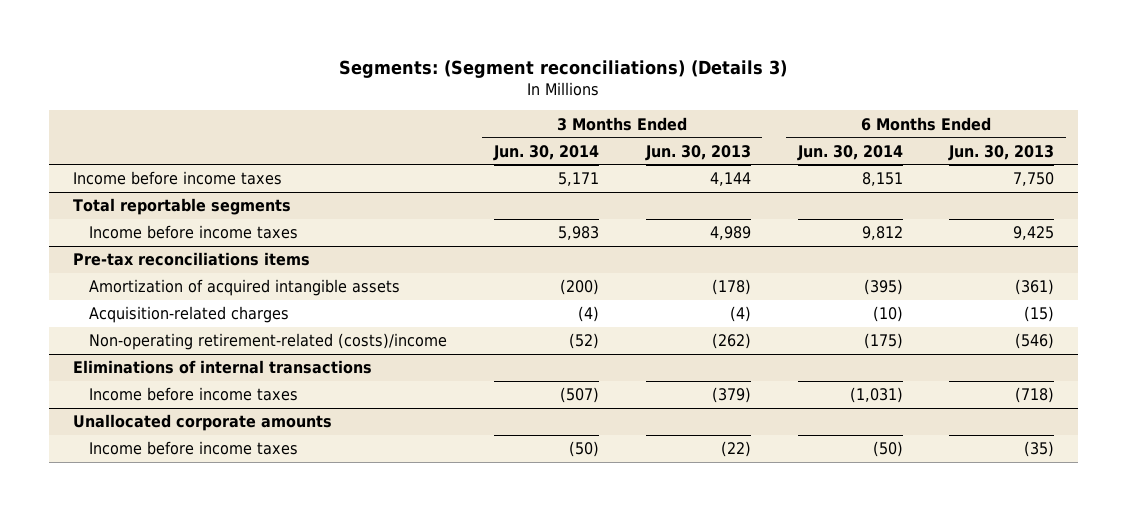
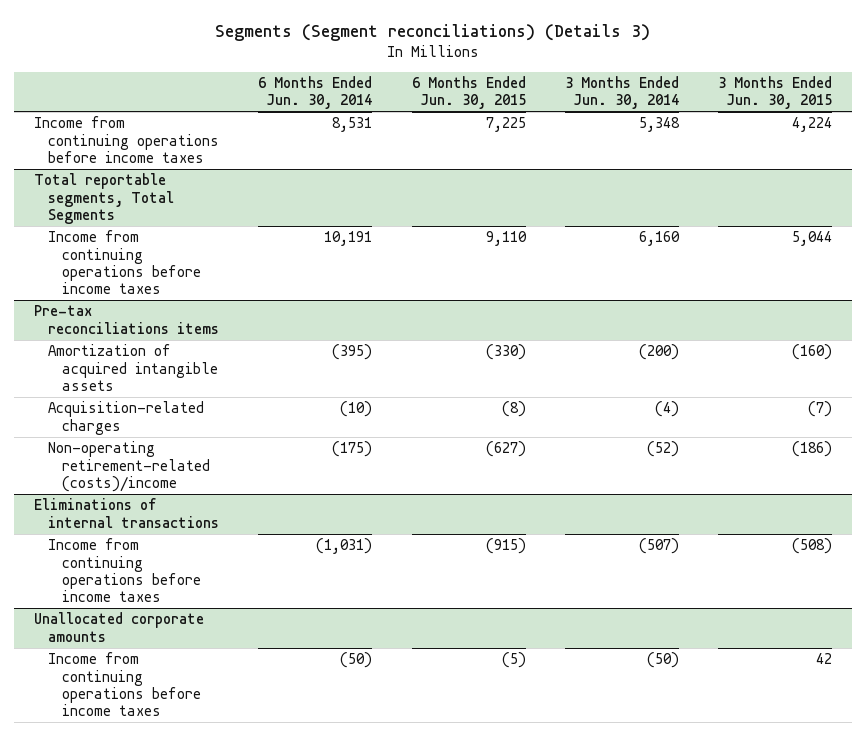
[339,59,788,78] Segments: (Segment reconciliations) (Details 3) -> [214,23,650,41] Segments (Segment reconciliations) (Details 3)
[644,144,751,161] Jun. 30, 2013 -> none
[948,144,1055,161] Jun. 30, 2013 -> none
none -> [411,75,526,110] 6 Months Ended Jun. 30, 2015
none -> [718,75,833,110] 3 Months Ended Jun. 30, 2015
[72,171,282,186] Income before income taxes -> [33,116,220,163] Income from continuing operations before income taxes
[557,172,599,187] 5,171 -> [639,117,681,133] 5,348
[861,172,903,187] 8,151 -> [332,117,373,133] 8,531
[72,198,291,216] Total reportable segments -> [33,173,175,224] Total reportable segments, Total Segments
[88,225,298,240] Income before income taxes -> [48,230,202,295] Income from continuing operations before income taxes
[557,226,599,241] 5,983 -> [639,231,681,247] 6,160
[861,226,903,241] 9,812 -> [324,231,373,247] 10,191
[88,387,298,402] Income before income taxes -> [48,538,202,603] Income from continuing operations before income taxes
[88,441,298,456] Income before income taxes -> [48,652,202,717] Income from continuing operations before income taxes

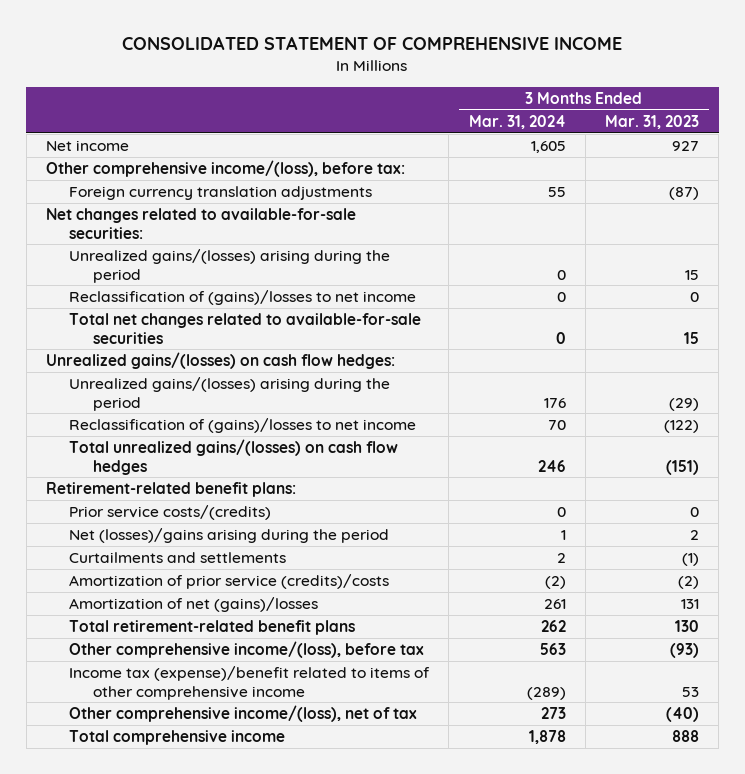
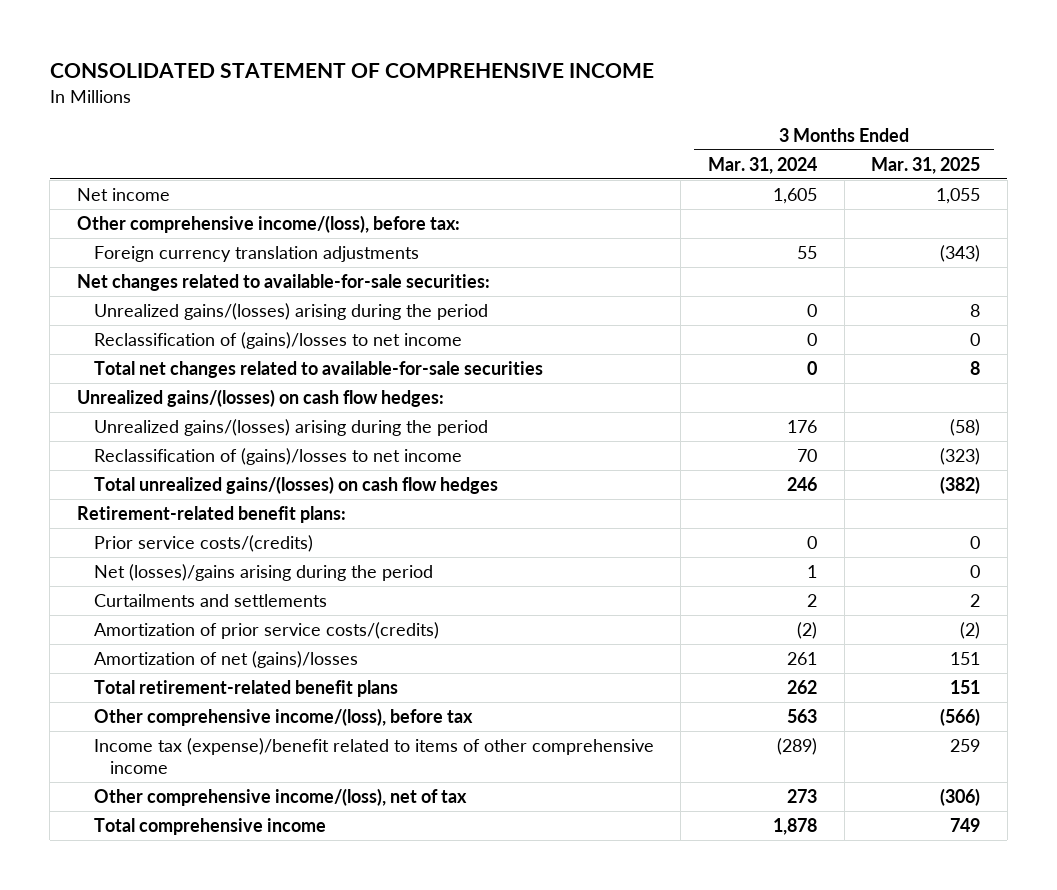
[604,114,699,129] Mar. 31, 2023 -> none
none -> [871,156,981,174] Mar. 31, 2025
[69,573,390,589] Amortization of prior service (credits)/costs -> [93,622,439,640] Amortization of prior service costs/(credits)

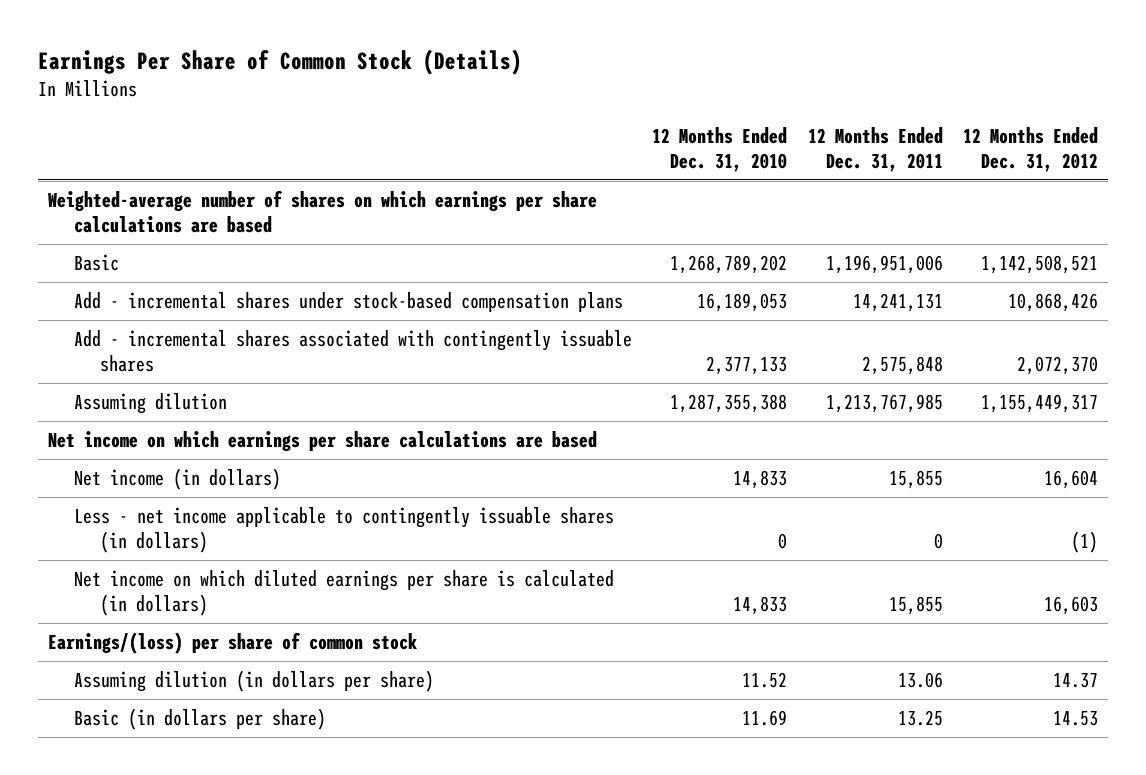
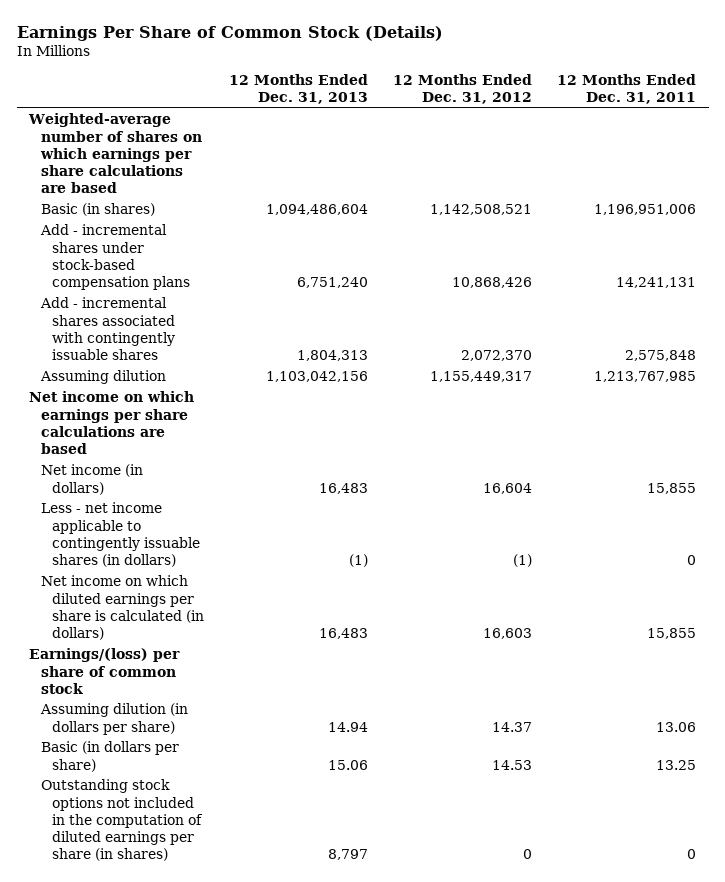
[652,126,788,172] 12 Months Ended Dec. 31, 2010 -> none
none -> [229,73,369,105] 12 Months Ended Dec. 31, 2013
[73,254,119,272] Basic -> [40,203,155,217] Basic (in shares)
none -> [40,779,204,862] Outstanding stock options not included in the computation of diluted earnings per share (in shares)

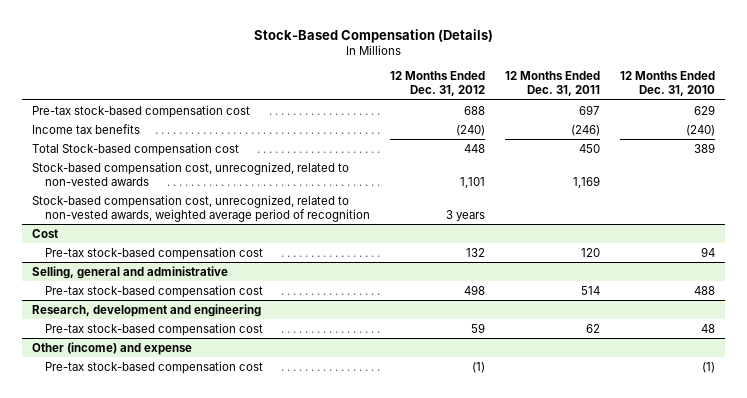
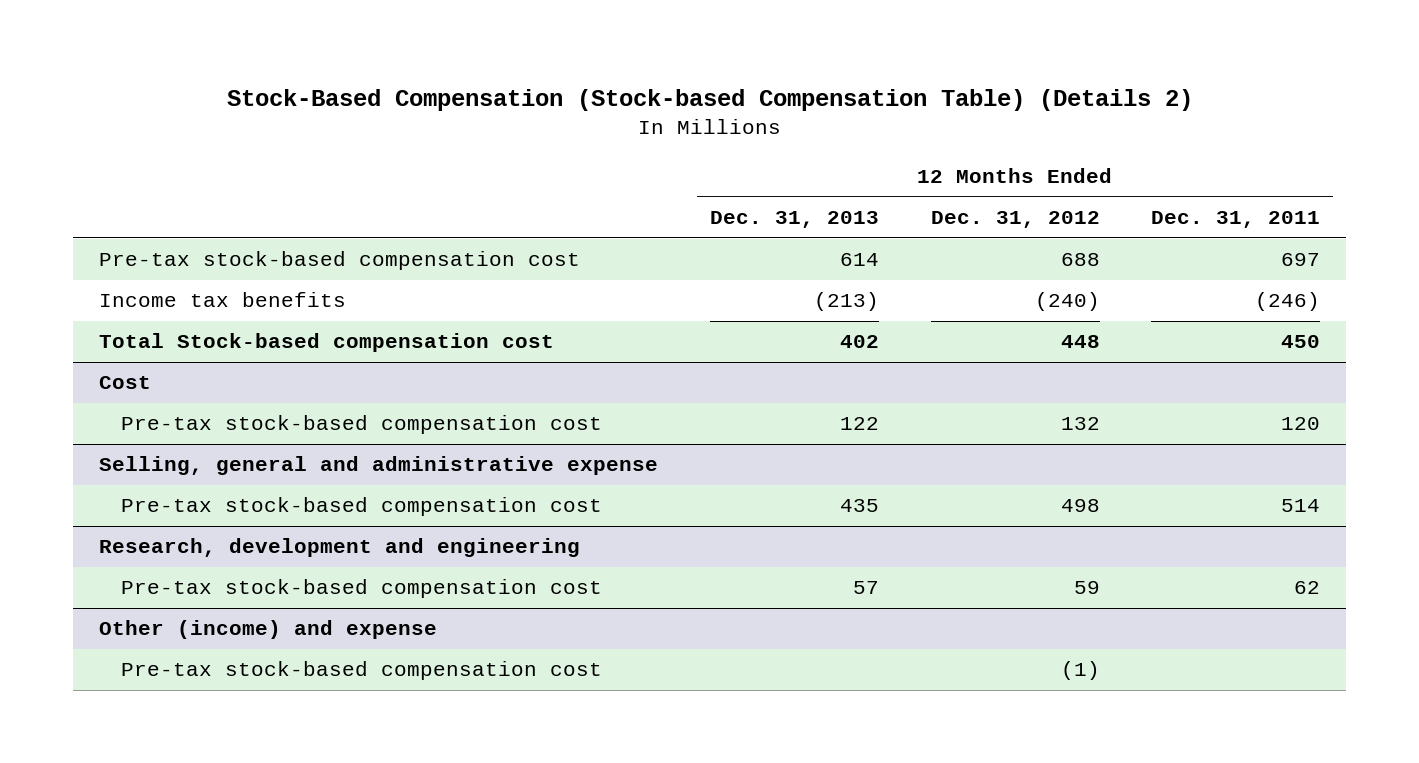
[253,28,493,43] Stock-Based Compensation (Details) -> [226,88,1193,111] Stock-Based Compensation (Stock-based Compensation Table) (Details 2)
[620,71,716,97] 12 Months Ended Dec. 31, 2010 -> none
none -> [709,210,879,228] Dec. 31, 2013
[32,161,350,186] Stock-based compensation cost, unrecognized, related to non-vested awards -> none
[32,194,370,222] Stock-based compensation cost, unrecognized, related to non-vested awards, weighted average period of recognition -> none
[32,265,229,279] Selling, general and administrative -> [99,456,659,476] Selling, general and administrative expense

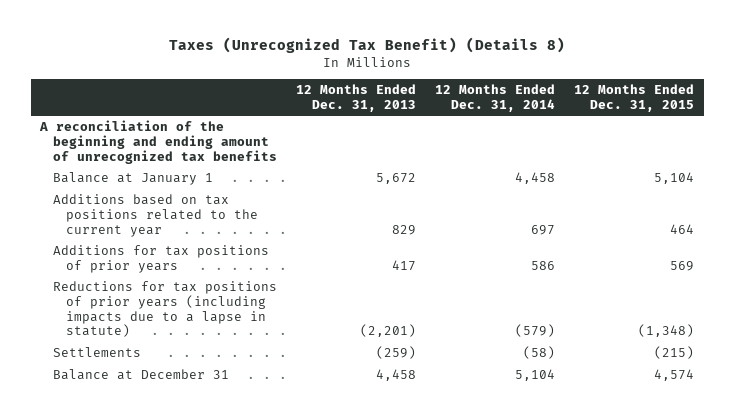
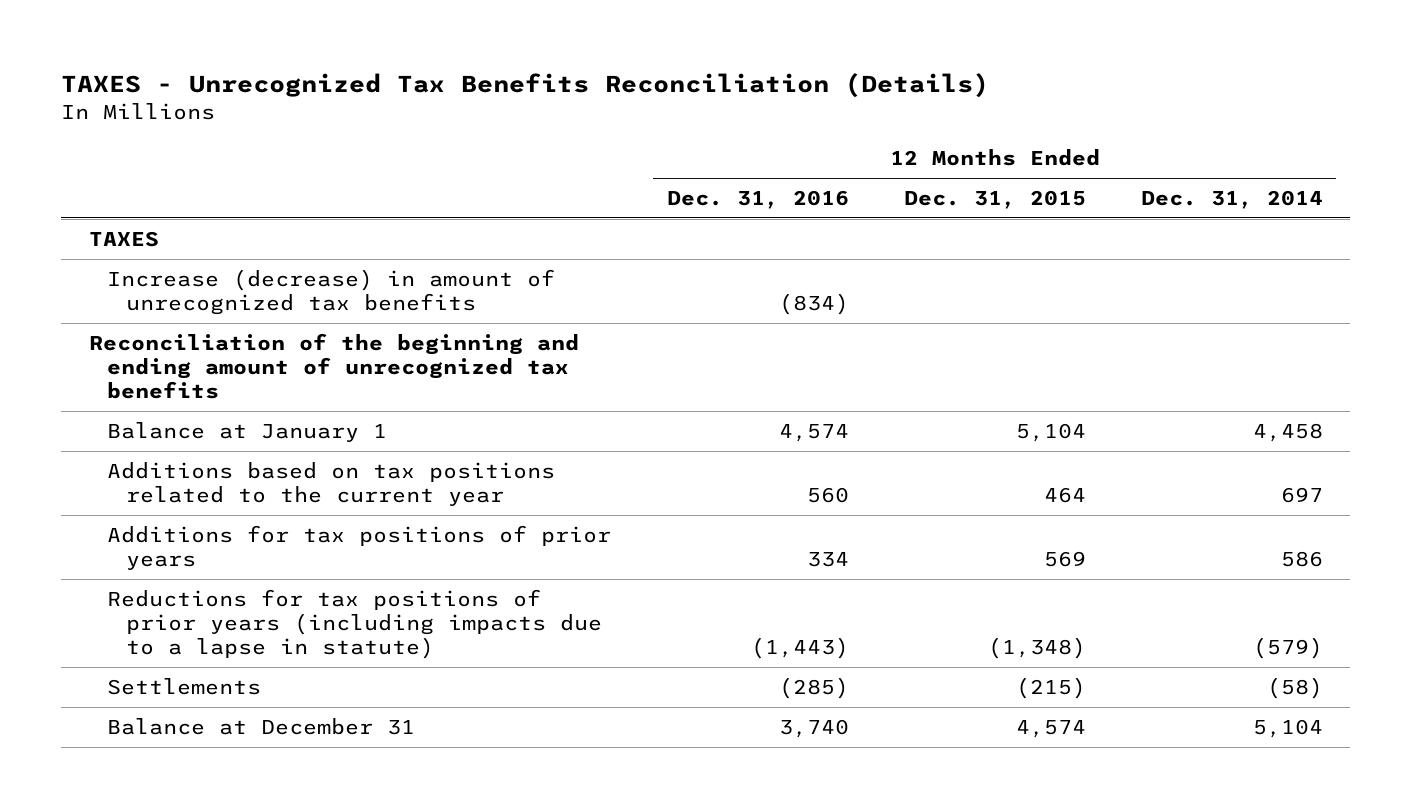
[169,36,566,53] Taxes (Unrecognized Tax Benefit) (Details 8) -> [61,73,990,99] TAXES - Unrecognized Tax Benefits Reconciliation (Details)
[296,84,417,112] 12 Months Ended Dec. 31, 2013 -> none
none -> [666,189,849,209] Dec. 31, 2016
none -> [88,230,159,247] TAXES
none -> [107,268,556,315] Increase (decrease) in amount of unrecognized tax benefits
[39,120,278,164] A reconciliation of the beginning and ending amount of unrecognized tax benefits -> [88,332,579,400] Reconciliation of the beginning and ending amount of unrecognized tax benefits

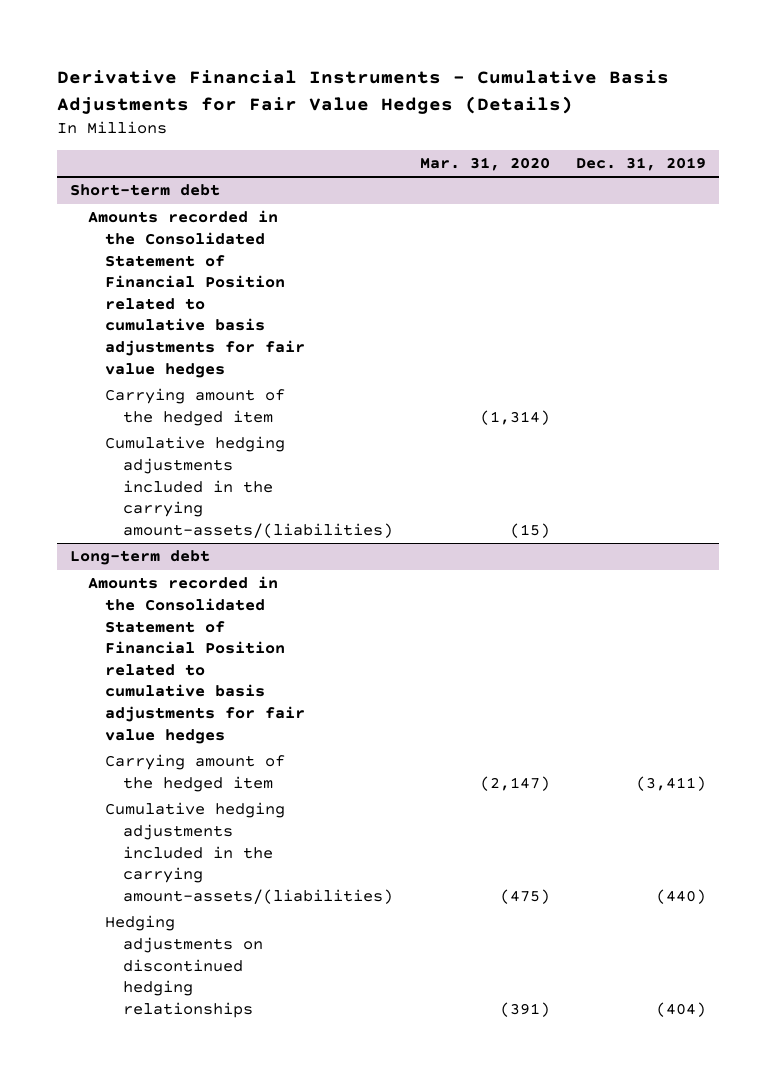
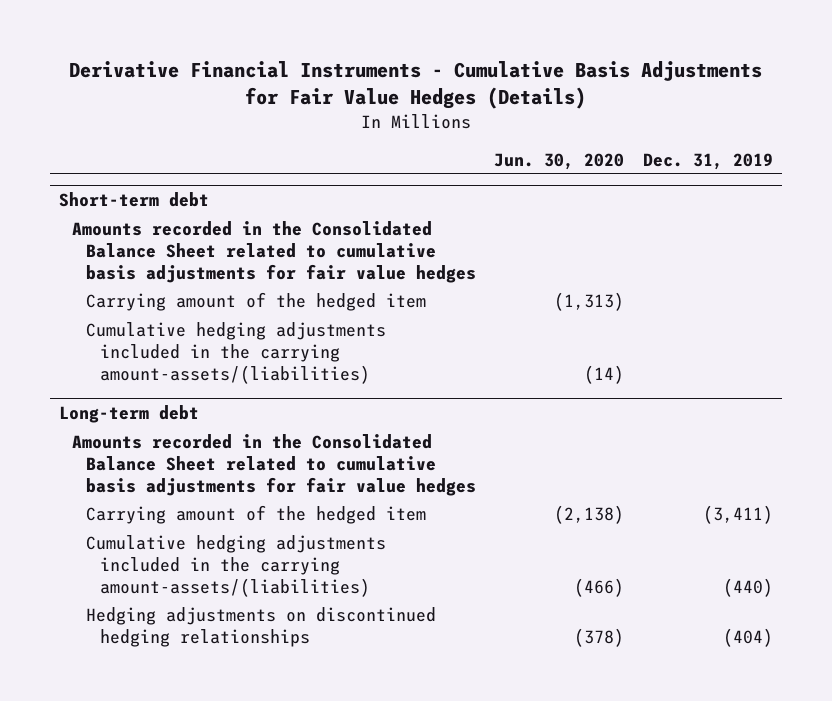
[419,157,550,172] Mar. 31, 2020 -> none
none -> [494,152,625,170] Jun. 30, 2020
[87,210,306,378] Amounts recorded in the Consolidated Statement of Financial Position related to cumulative basis adjustments for fair value hedges -> [72,221,477,283] Amounts recorded in the Consolidated Balance Sheet related to cumulative basis adjustments for fair value hedges
[87,576,306,744] Amounts recorded in the Consolidated Statement of Financial Position related to cumulative basis adjustments for fair value hedges -> [72,434,477,496] Amounts recorded in the Consolidated Balance Sheet related to cumulative basis adjustments for fair value hedges

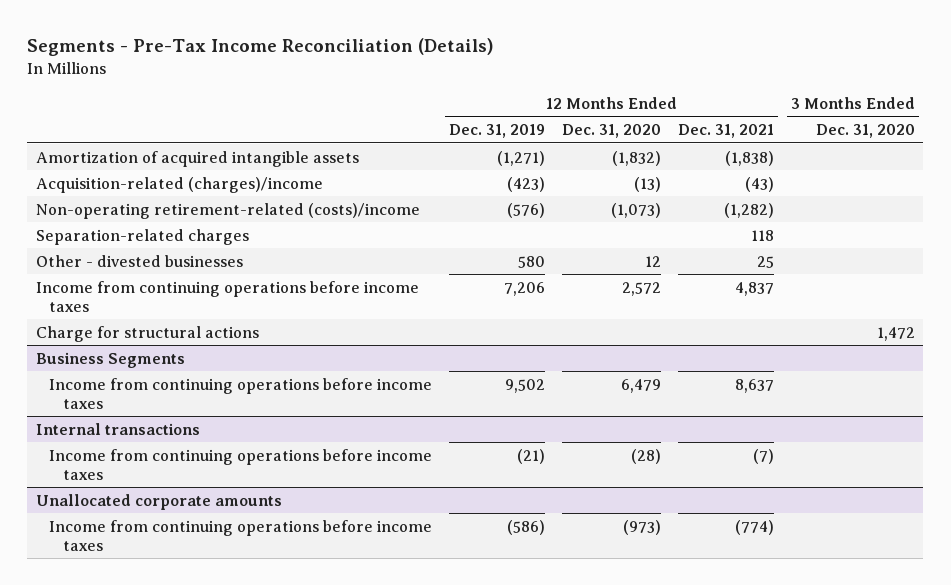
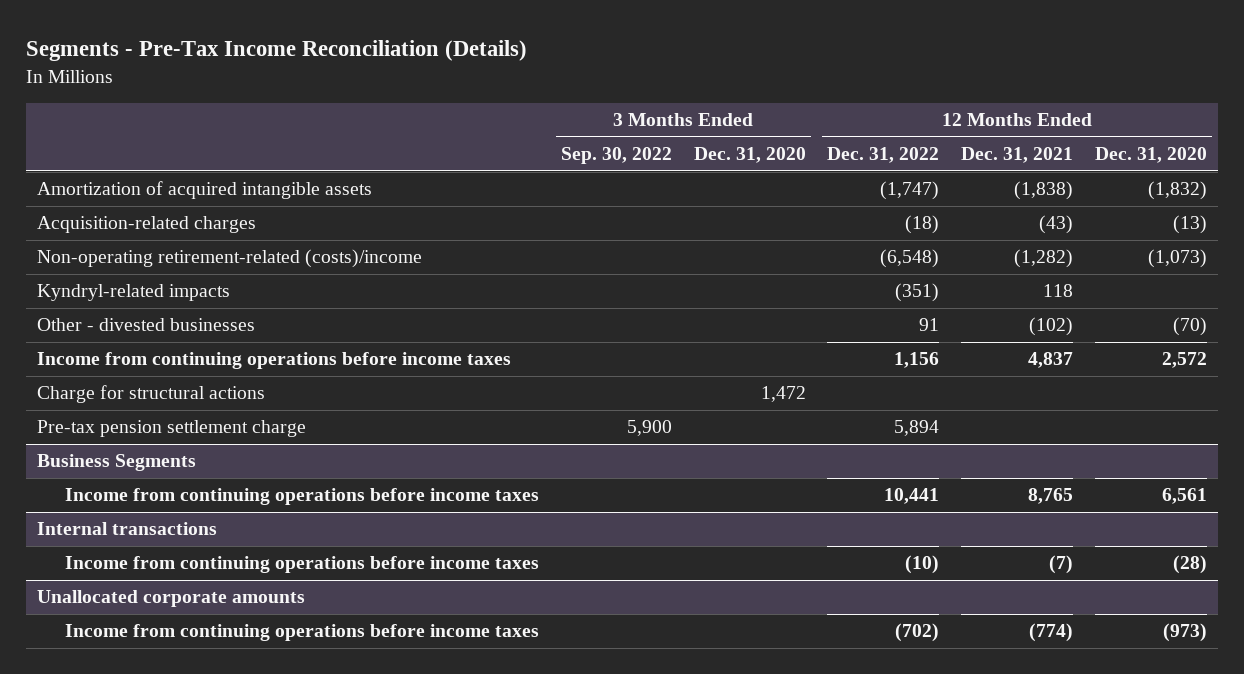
[449,124,546,139] Dec. 31, 2019 -> none
none -> [561,147,673,165] Sep. 30, 2022
none -> [827,147,940,164] Dec. 31, 2022
[35,176,323,193] Acquisition-related (charges)/income -> [36,216,256,234] Acquisition-related charges
[35,228,249,245] Separation-related charges -> [36,284,230,302] Kyndryl-related impacts
[645,255,662,267] 12 -> [1172,317,1207,337] (70)
[757,255,775,268] 25 -> [1029,317,1074,337] (102)
none -> [36,420,306,438] Pre-tax pension settlement charge
[621,378,662,393] 6,479 -> [1161,488,1207,505] 6,561
[735,378,775,393] 8,637 -> [1028,488,1074,505] 8,765

